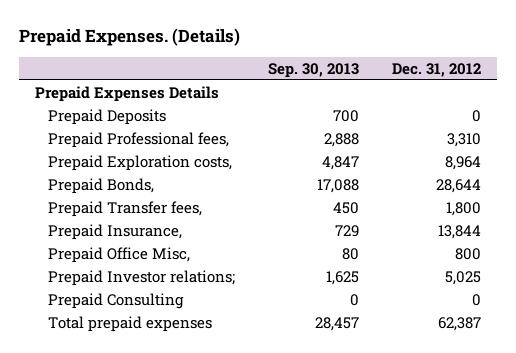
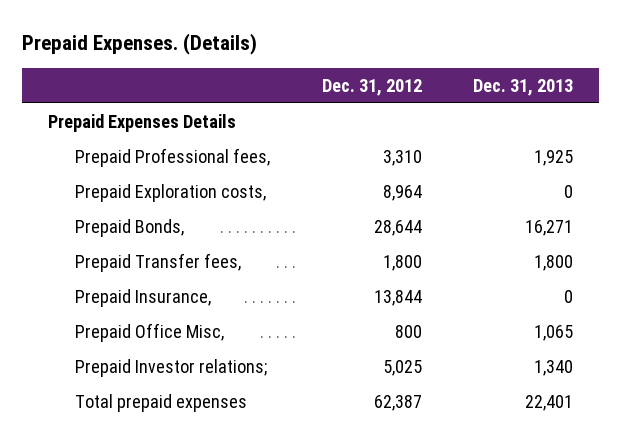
[268,62,360,78] Sep. 30, 2013 -> none
none -> [473,78,574,96] Dec. 31, 2013
[48,108,167,125] Prepaid Deposits -> none
[48,292,185,309] Prepaid Consulting -> none

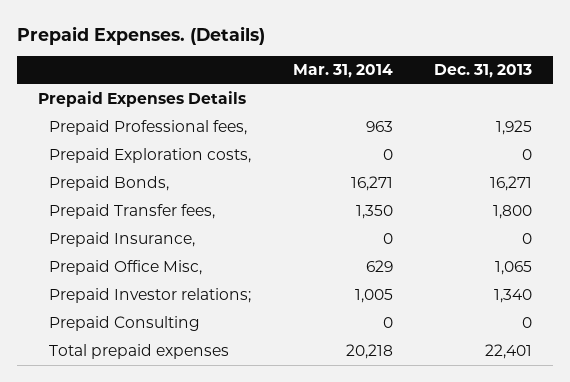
[321,78,422,96] Dec. 31, 2012 -> none
none -> [292,64,393,79] Mar. 31, 2014
none -> [49,316,201,332] Prepaid Consulting

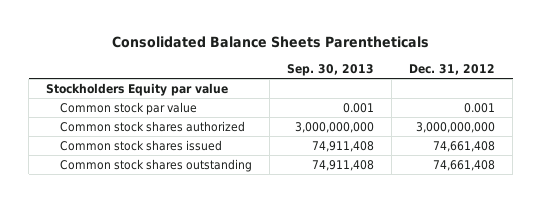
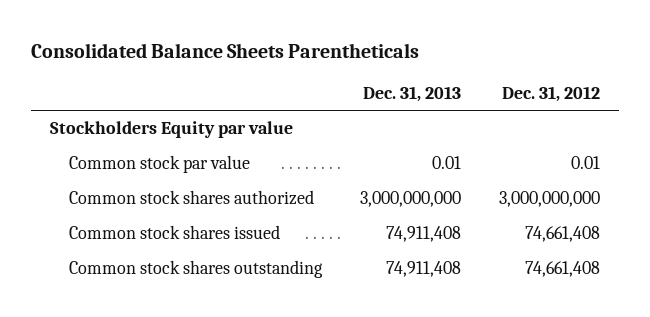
[287,64,375,77] Sep. 30, 2013 -> none
none -> [363,85,462,102] Dec. 31, 2013
[464,102,496,113] 0.001 -> [571,156,601,170] 0.01

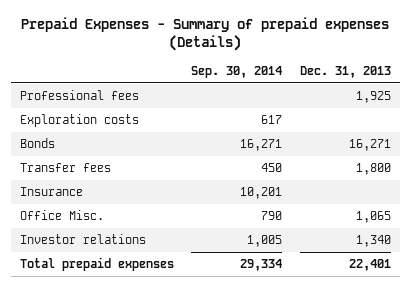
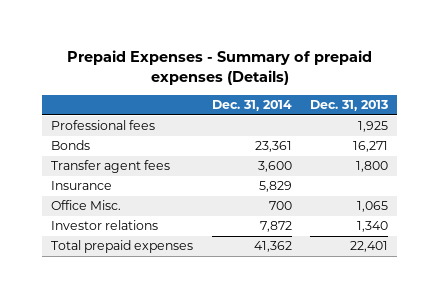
[191,65,283,78] Sep. 30, 2014 -> none
none -> [211,100,292,112] Dec. 31, 2014
[19,113,139,127] Exploration costs -> none
[19,162,111,172] Transfer fees -> [51,160,171,174] Transfer agent fees

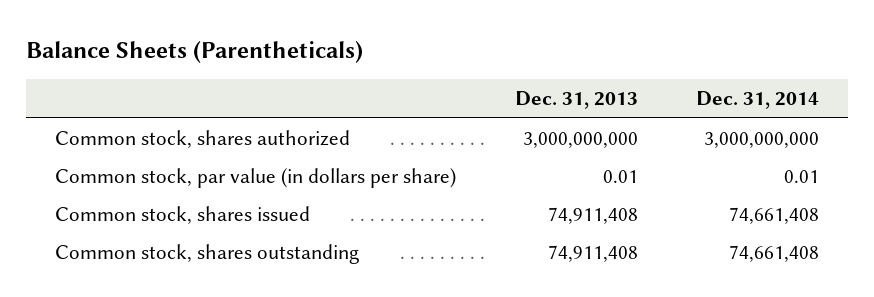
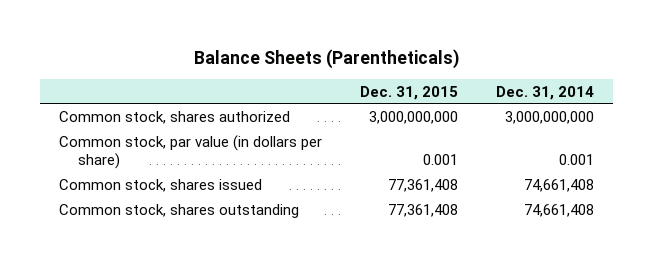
[514,91,638,110] Dec. 31, 2013 -> none
none -> [360,85,459,100] Dec. 31, 2015
[784,169,820,183] 0.01 -> [559,153,595,165] 0.001

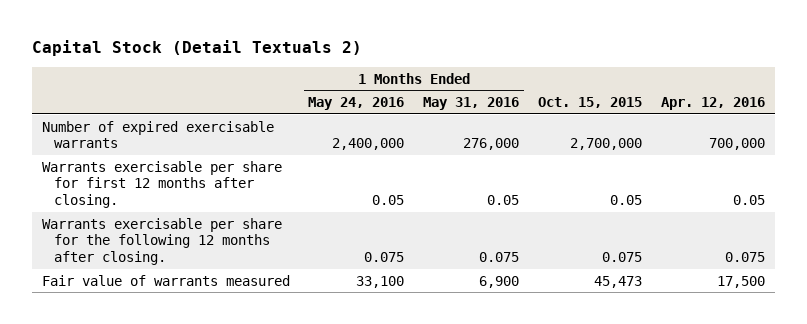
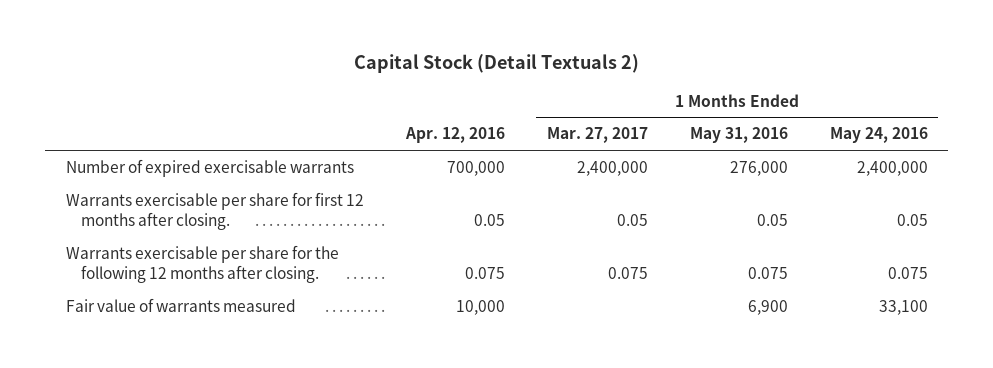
[538,97,643,109] Oct. 15, 2015 -> none
none -> [546,127,648,144] Mar. 27, 2017
[717,275,766,288] 17,500 -> [455,300,505,316] 10,000

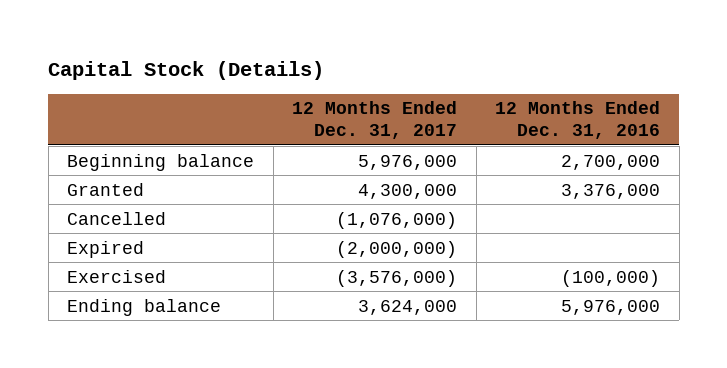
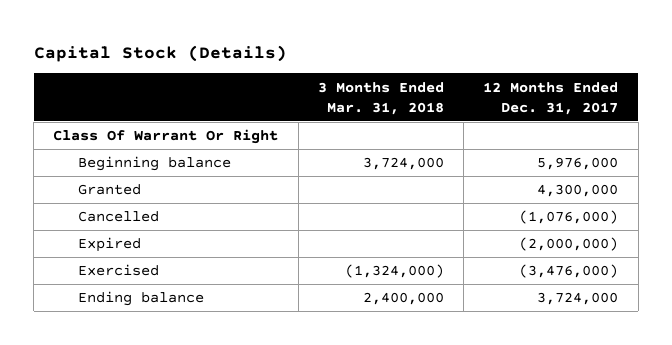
[495,101,661,139] 12 Months Ended Dec. 31, 2016 -> none
none -> [317,81,444,115] 3 Months Ended Mar. 31, 2018
none -> [53,129,279,145] Class Of Warrant Or Right
[336,269,458,287] (3,576,000) -> [519,264,619,279] (3,476,000)
[358,299,458,315] 3,624,000 -> [537,292,619,306] 3,724,000

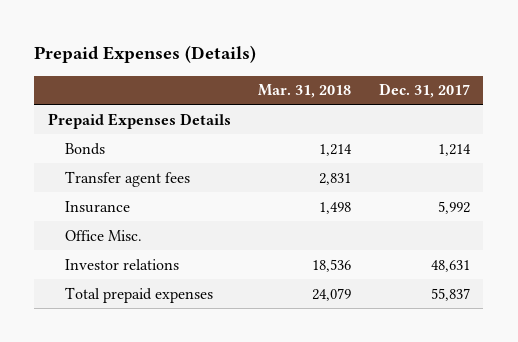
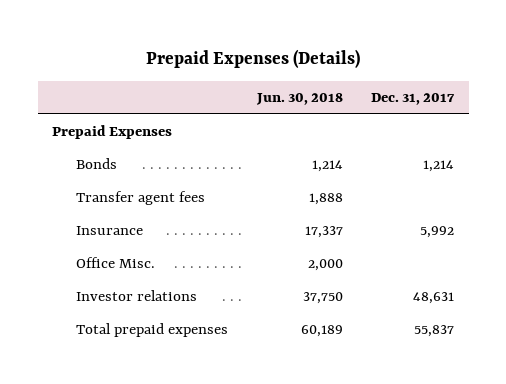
[258,84,352,99] Mar. 31, 2018 -> none
none -> [255,93,343,106] Jun. 30, 2018
[47,112,231,129] Prepaid Expenses Details -> [52,125,173,140] Prepaid Expenses

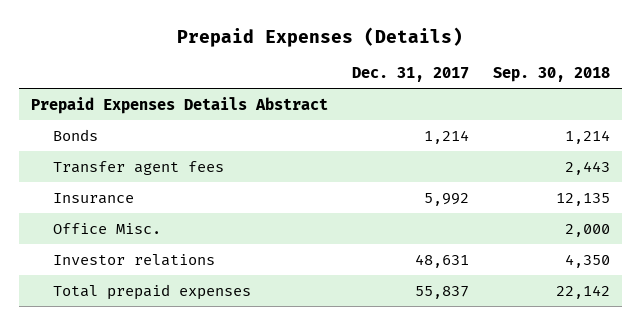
[255,93,343,106] Jun. 30, 2018 -> none
none -> [492,67,610,83] Sep. 30, 2018
[52,125,173,140] Prepaid Expenses -> [31,96,329,114] Prepaid Expenses Details Abstract

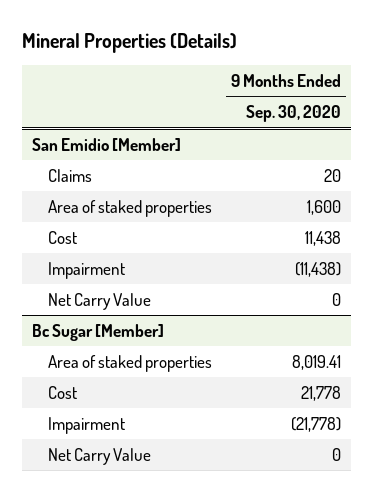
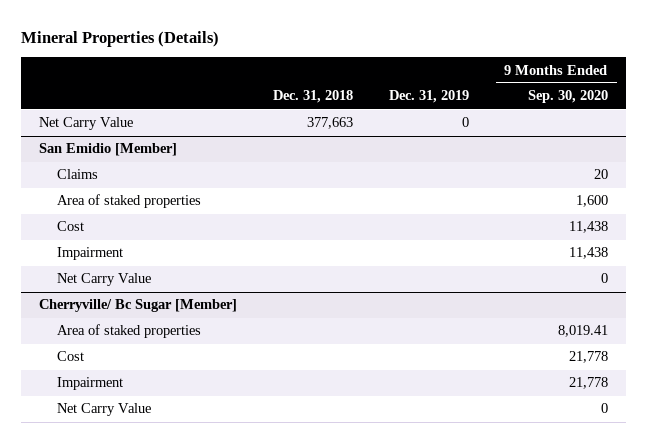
none -> [272,90,353,104] Dec. 31, 2018
none -> [388,90,469,104] Dec. 31, 2019
none -> [38,117,133,131] Net Carry Value
[295,261,342,277] (11,438) -> [568,247,608,260] 11,438
[31,323,164,341] Bc Sugar [Member] -> [38,299,237,313] Cherryville/ Bc Sugar [Member]
[291,416,342,432] (21,778) -> [568,377,608,390] 21,778

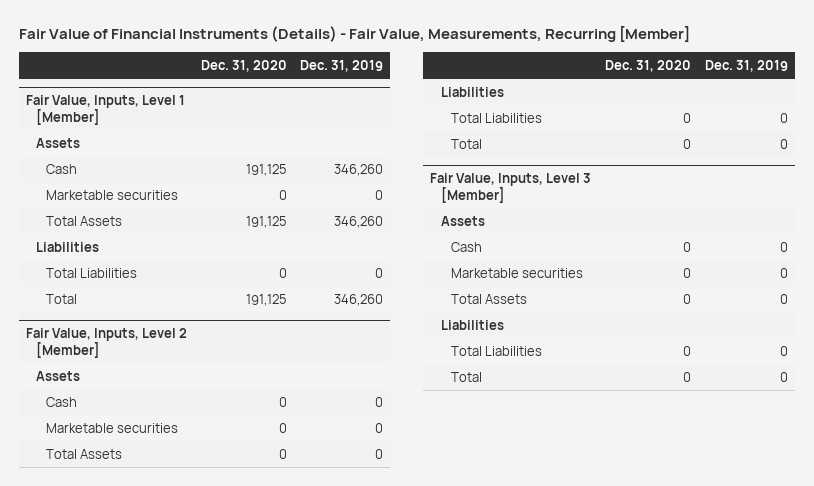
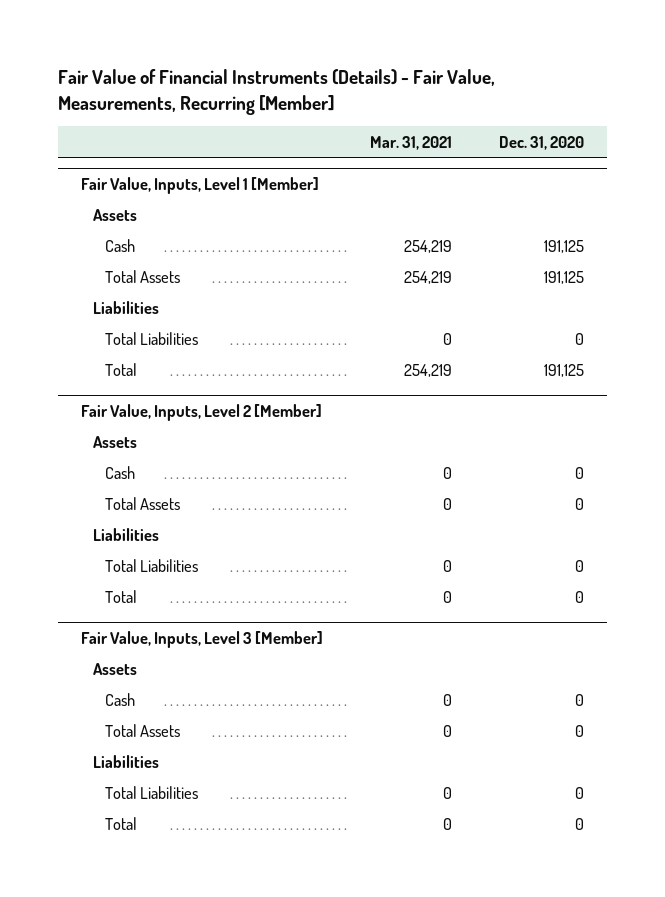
[300,60,384,73] Dec. 31, 2019 -> none
none -> [369,135,452,150] Mar. 31, 2021
[46,189,179,200] Marketable securities -> none
[46,422,179,433] Marketable securities -> none
[451,267,584,278] Marketable securities -> none

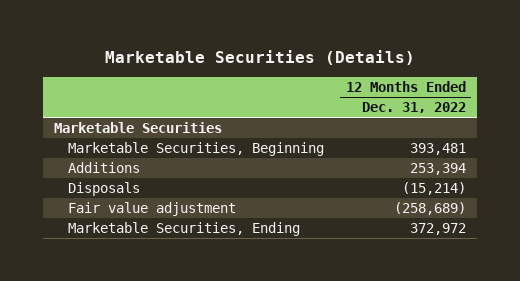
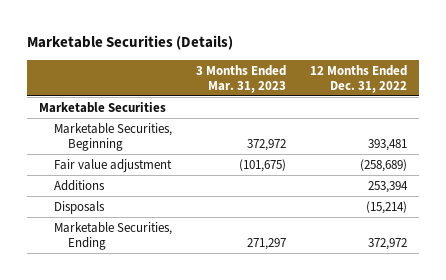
none -> [195,64,286,93] 3 Months Ended Mar. 31, 2023
[67,202,236,217] Fair value adjustment -> [53,158,172,172] Fair value adjustment

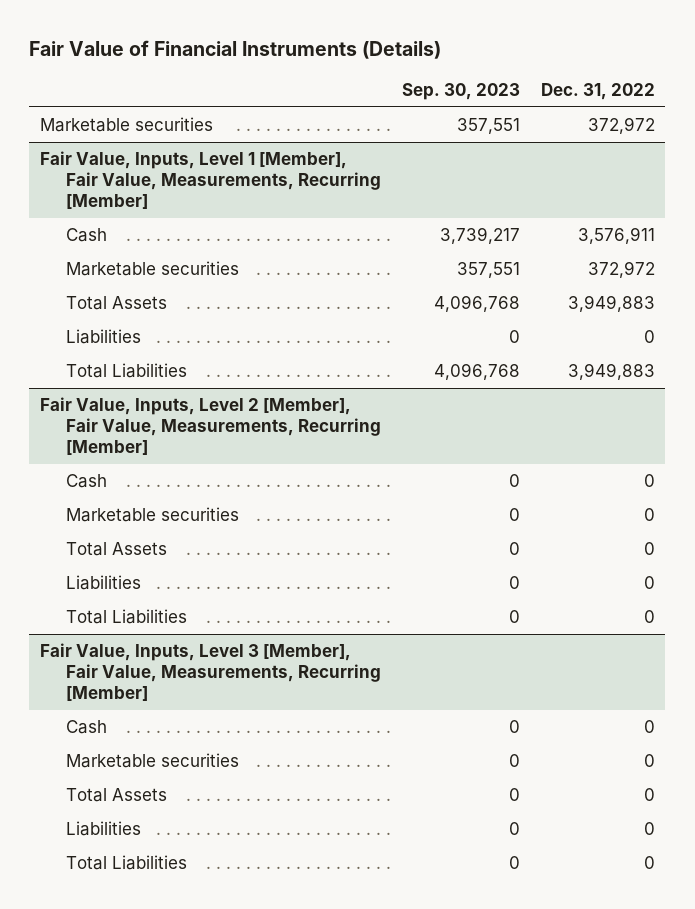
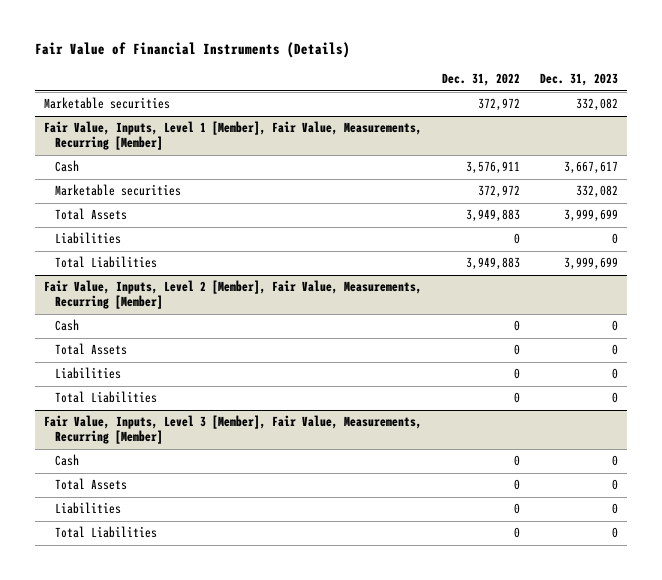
[401,83,520,101] Sep. 30, 2023 -> none
none -> [539,73,618,87] Dec. 31, 2023
[65,507,239,523] Marketable securities -> none
[65,753,239,769] Marketable securities -> none

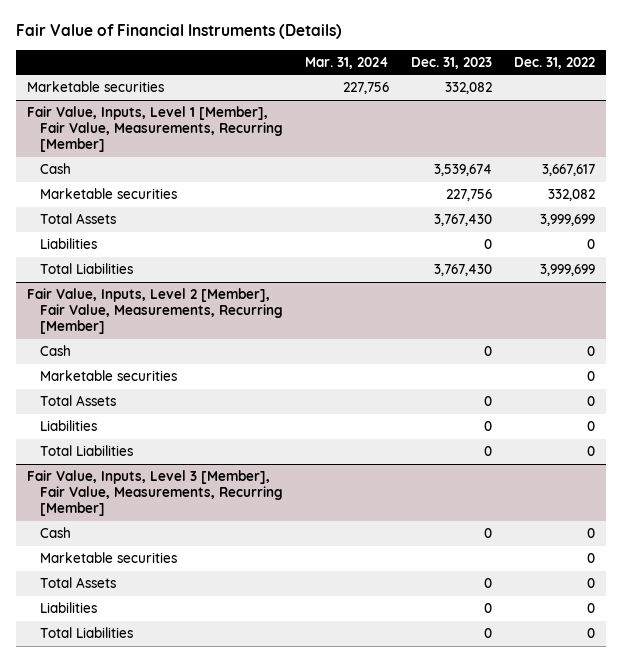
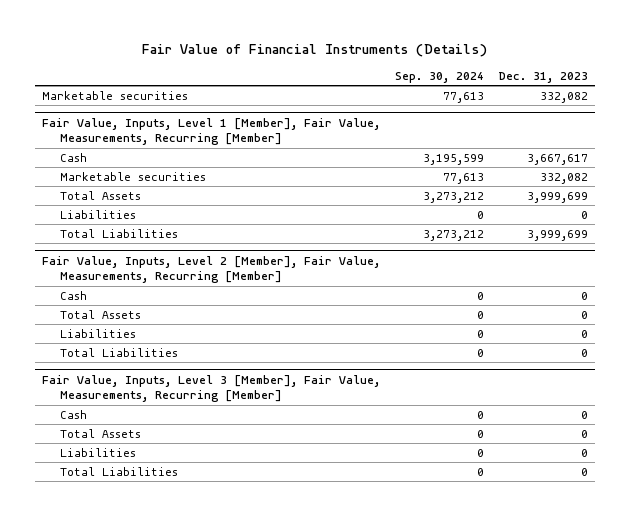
[304,56,389,69] Mar. 31, 2024 -> none
[514,56,596,69] Dec. 31, 2022 -> none
none -> [395,71,485,83] Sep. 30, 2024
[433,164,492,177] 3,539,674 -> [526,153,588,165] 3,667,617
[445,189,492,202] 227,756 -> [539,172,588,184] 332,082
[433,214,492,227] 3,767,430 -> [526,191,588,203] 3,999,699
[433,264,492,277] 3,767,430 -> [526,229,588,241] 3,999,699
[39,370,177,382] Marketable securities -> none
[39,552,177,564] Marketable securities -> none

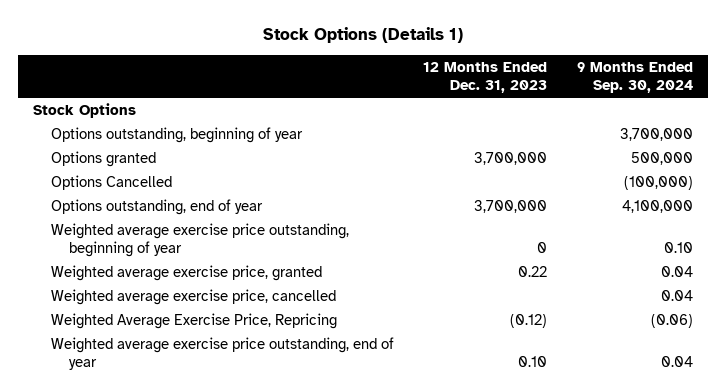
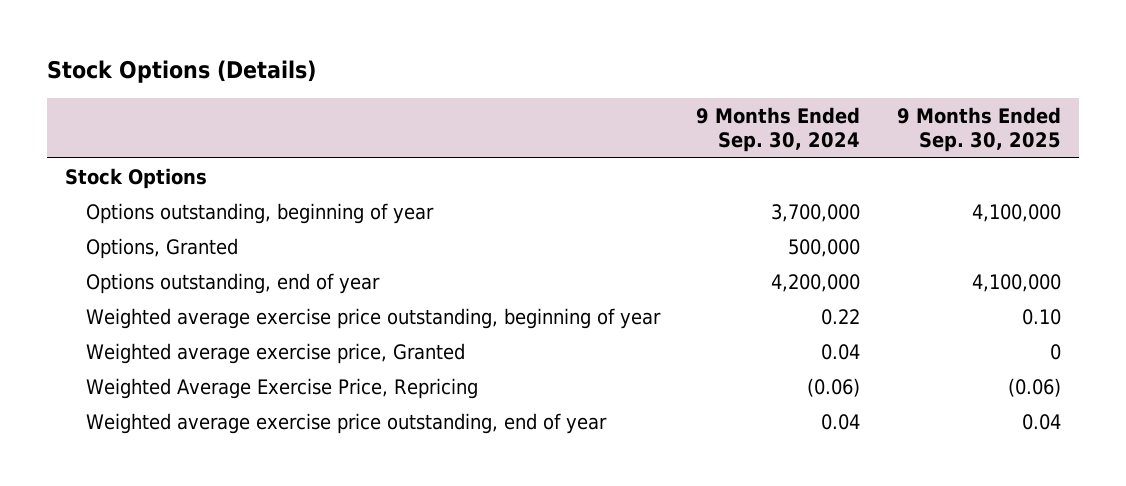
[262,27,463,44] Stock Options (Details 1) -> [47,60,317,84] Stock Options (Details)
[423,61,548,93] 12 Months Ended Dec. 31, 2023 -> none
none -> [896,107,1061,153] 9 Months Ended Sep. 30, 2025
[50,175,172,191] Options Cancelled -> none
[50,289,336,306] Weighted average exercise price, cancelled -> none
[50,151,156,168] Options granted -> [85,238,238,260] Options, Granted
[621,200,693,214] 4,100,000 -> [771,274,861,293] 4,200,000
[663,242,693,254] 0.10 -> [821,309,861,326] 0.22
[50,265,322,282] Weighted average exercise price, granted -> [85,343,465,365] Weighted average exercise price, Granted

